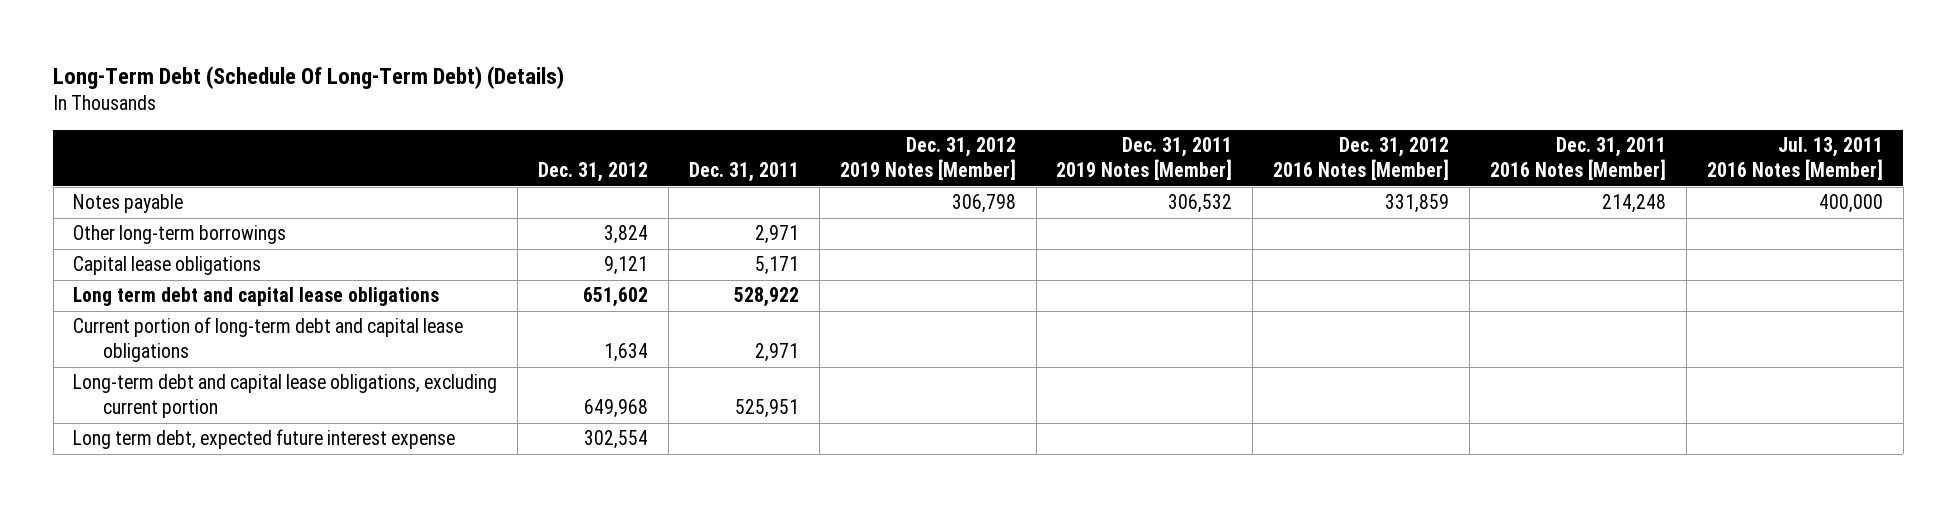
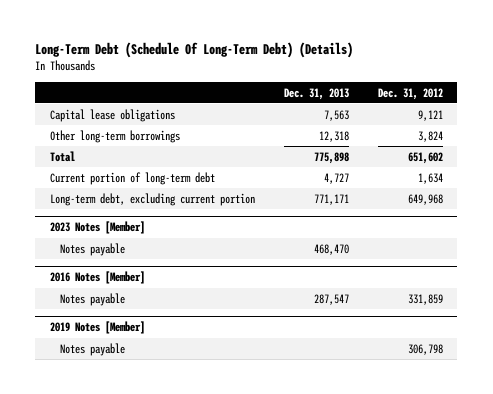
[688,162,799,183] Dec. 31, 2011 -> none
[839,137,1016,181] Dec. 31, 2012 2019 Notes [Member] -> none
[1056,137,1233,181] Dec. 31, 2011 2019 Notes [Member] -> none
[1273,137,1450,181] Dec. 31, 2012 2016 Notes [Member] -> none
[1490,137,1667,181] Dec. 31, 2011 2016 Notes [Member] -> none
[1706,137,1883,181] Jul. 13, 2011 2016 Notes [Member] -> none
none -> [283,87,349,100] Dec. 31, 2013
[73,194,184,214] Notes payable -> none
[73,429,456,450] Long term debt, expected future interest expense -> none
[73,225,287,245] Other long-term borrowings -> [49,129,180,143] Other long-term borrowings
[73,287,440,307] Long term debt and capital lease obligations -> [49,150,75,162] Total
[73,317,464,363] Current portion of long-term debt and capital lease obligations -> [49,171,215,185] Current portion of long-term debt
[73,374,498,419] Long-term debt and capital lease obligations, excluding current portion -> [49,192,255,206] Long-term debt, excluding current portion
none -> [49,221,145,235] 2023 Notes [Member]
none -> [59,242,125,256] Notes payable
none -> [49,271,145,285] 2016 Notes [Member]
none -> [59,292,125,306] Notes payable
none -> [49,321,145,335] 2019 Notes [Member]
none -> [59,342,125,356] Notes payable

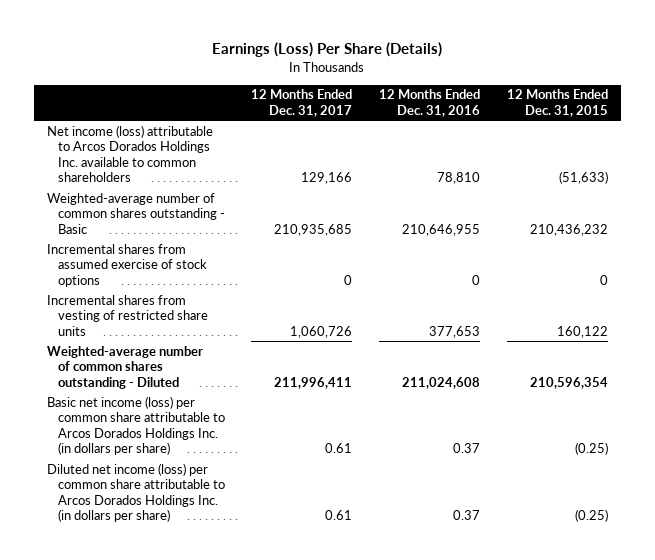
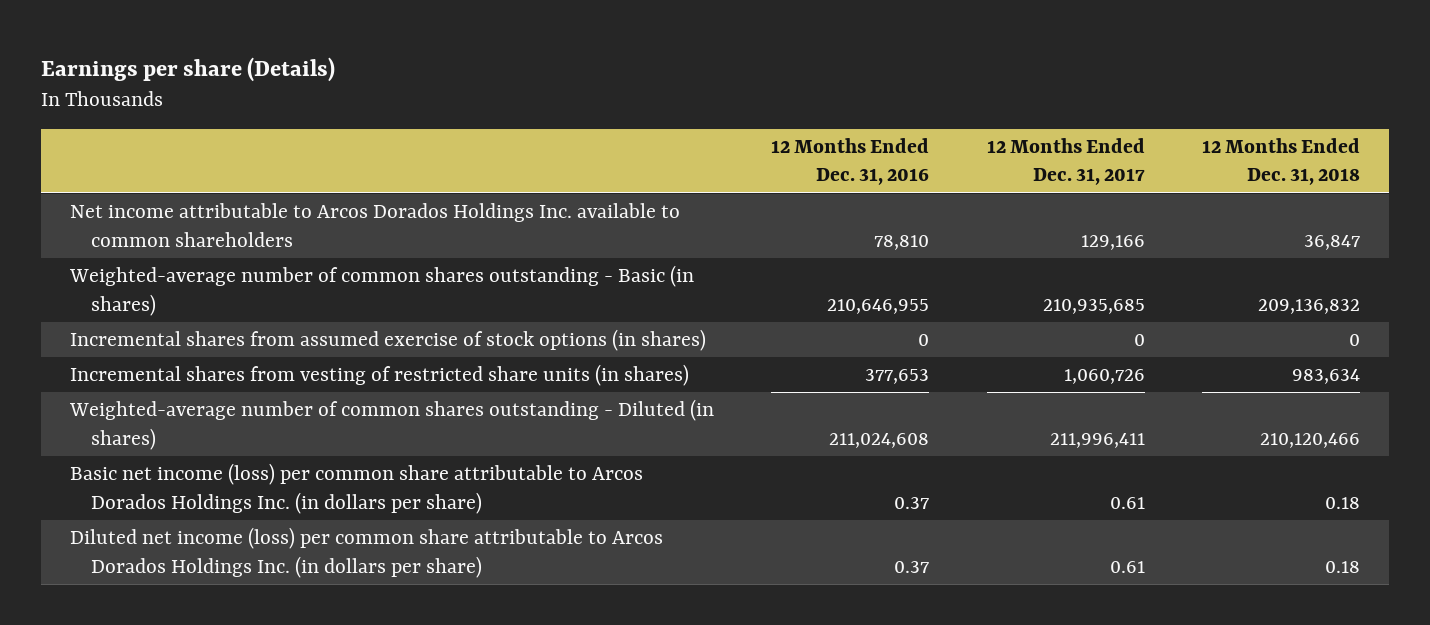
[212,41,443,57] Earnings (Loss) Per Share (Details) -> [40,56,335,82] Earnings per share (Details)
[506,89,608,117] 12 Months Ended Dec. 31, 2015 -> none
none -> [1202,137,1361,186] 12 Months Ended Dec. 31, 2018
[46,124,213,183] Net income (loss) attributable to Arcos Dorados Holdings Inc. available to common shareholders -> [69,202,680,247] Net income attributable to Arcos Dorados Holdings Inc. available to common shareholders
[46,192,225,234] Weighted-average number of common shares outstanding - Basic -> [68,264,694,316] Weighted-average number of common shares outstanding - Basic (in shares)
[46,243,207,287] Incremental shares from assumed exercise of stock options -> [69,328,706,351] Incremental shares from assumed exercise of stock options (in shares)
[46,294,208,336] Incremental shares from vesting of restricted share units -> [69,363,689,386] Incremental shares from vesting of restricted share units (in shares)
[46,345,203,389] Weighted-average number of common shares outstanding - Diluted -> [68,398,714,450] Weighted-average number of common shares outstanding - Diluted (in shares)

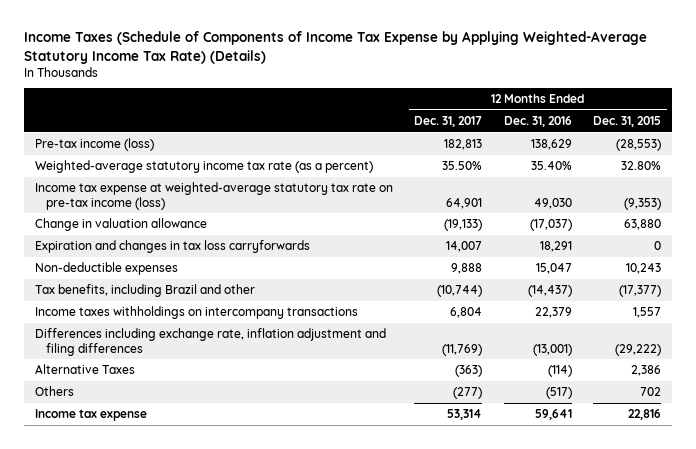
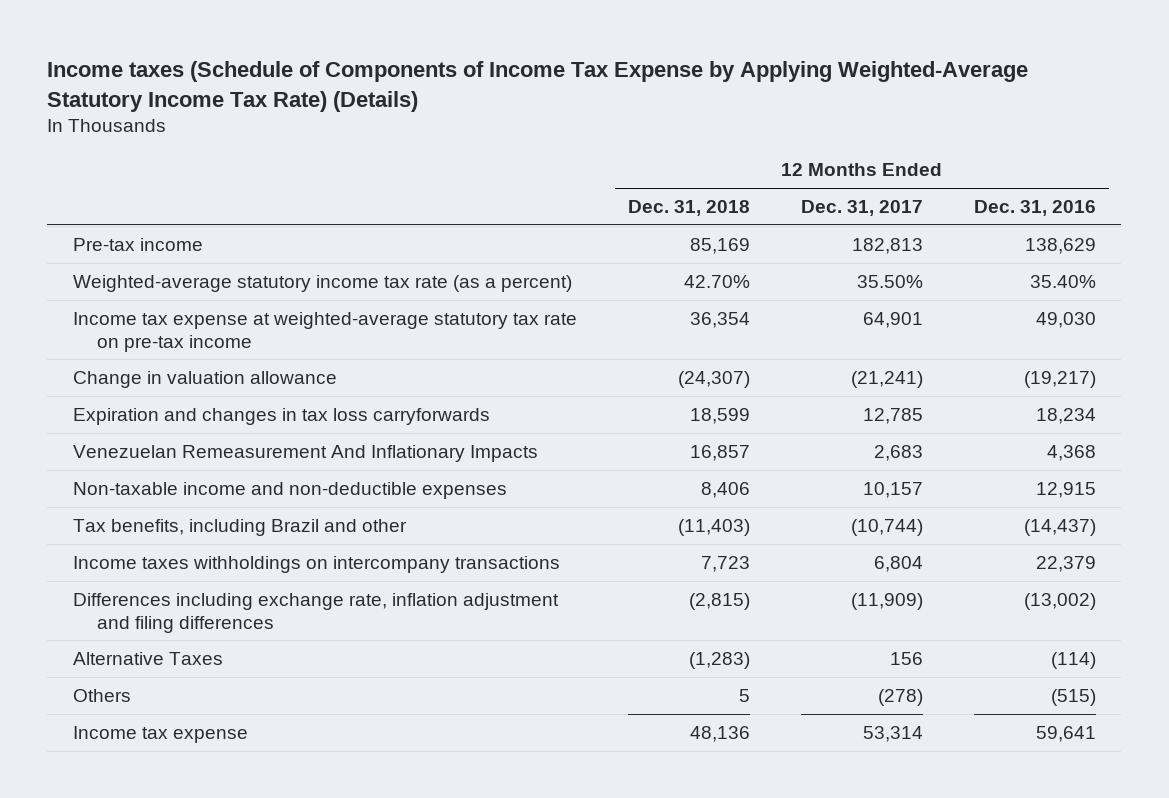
[23,31,647,64] Income Taxes (Schedule of Components of Income Tax Expense by Applying Weighted-Average Statutory Income Tax Rate) (Details) -> [47,60,1029,112] Income taxes (Schedule of Components of Income Tax Expense by Applying Weighted-Average Statutory Income Tax Rate) (Details)
[593,115,662,127] Dec. 31, 2015 -> none
none -> [627,200,750,217] Dec. 31, 2018
[34,137,154,151] Pre-tax income (loss) -> [72,237,203,251] Pre-tax income
[34,181,393,210] Income tax expense at weighted-average statutory tax rate on pre-tax income (loss) -> [72,311,577,352] Income tax expense at weighted-average statutory tax rate on pre-tax income
[444,218,483,231] (19,133) -> [850,370,923,388] (21,241)
[529,218,572,231] (17,037) -> [1023,370,1096,388] (19,217)
[446,240,483,252] 14,007 -> [862,407,923,424] 12,785
[539,240,572,252] 18,291 -> [1035,407,1096,424] 18,234
none -> [72,444,538,462] Venezuelan Remeasurement And Inflationary Impacts
[34,261,178,275] Non-deductible expenses -> [72,481,507,499] Non-taxable income and non-deductible expenses
[451,262,483,274] 9,888 -> [862,481,923,498] 10,157
[535,262,572,274] 15,047 -> [1035,481,1096,498] 12,915
[442,343,483,356] (11,769) -> [850,592,923,610] (11,909)
[532,343,572,356] (13,001) -> [1023,592,1096,610] (13,002)
[455,364,483,377] (363) -> [889,651,923,665] 156
[453,386,483,399] (277) -> [877,688,923,706] (278)
[545,386,572,399] (517) -> [1050,688,1096,706] (515)

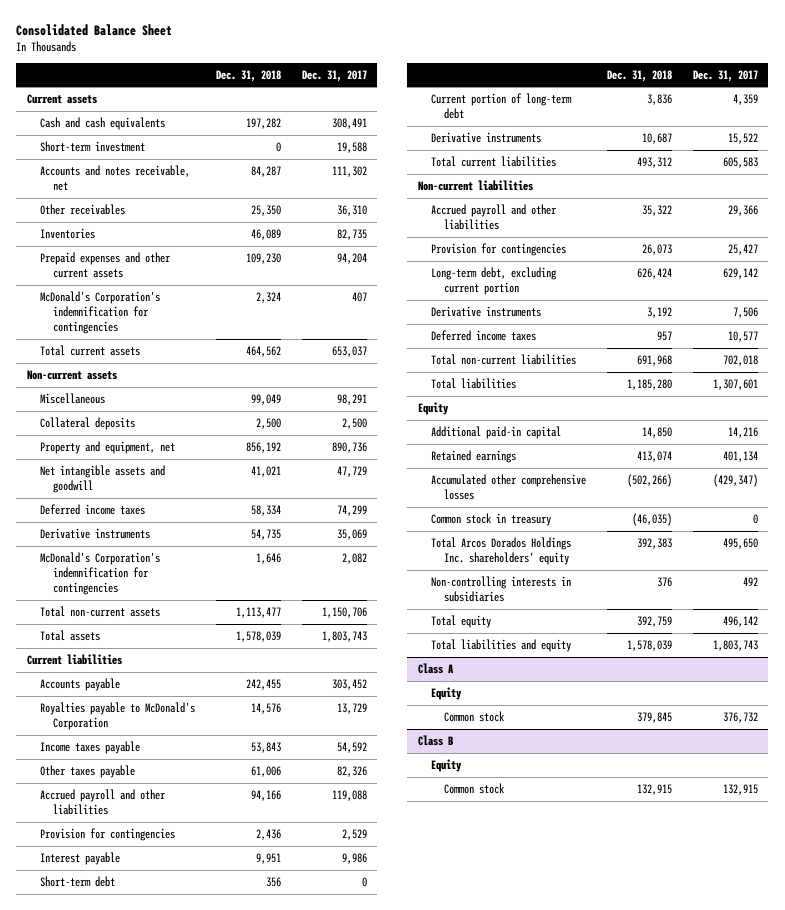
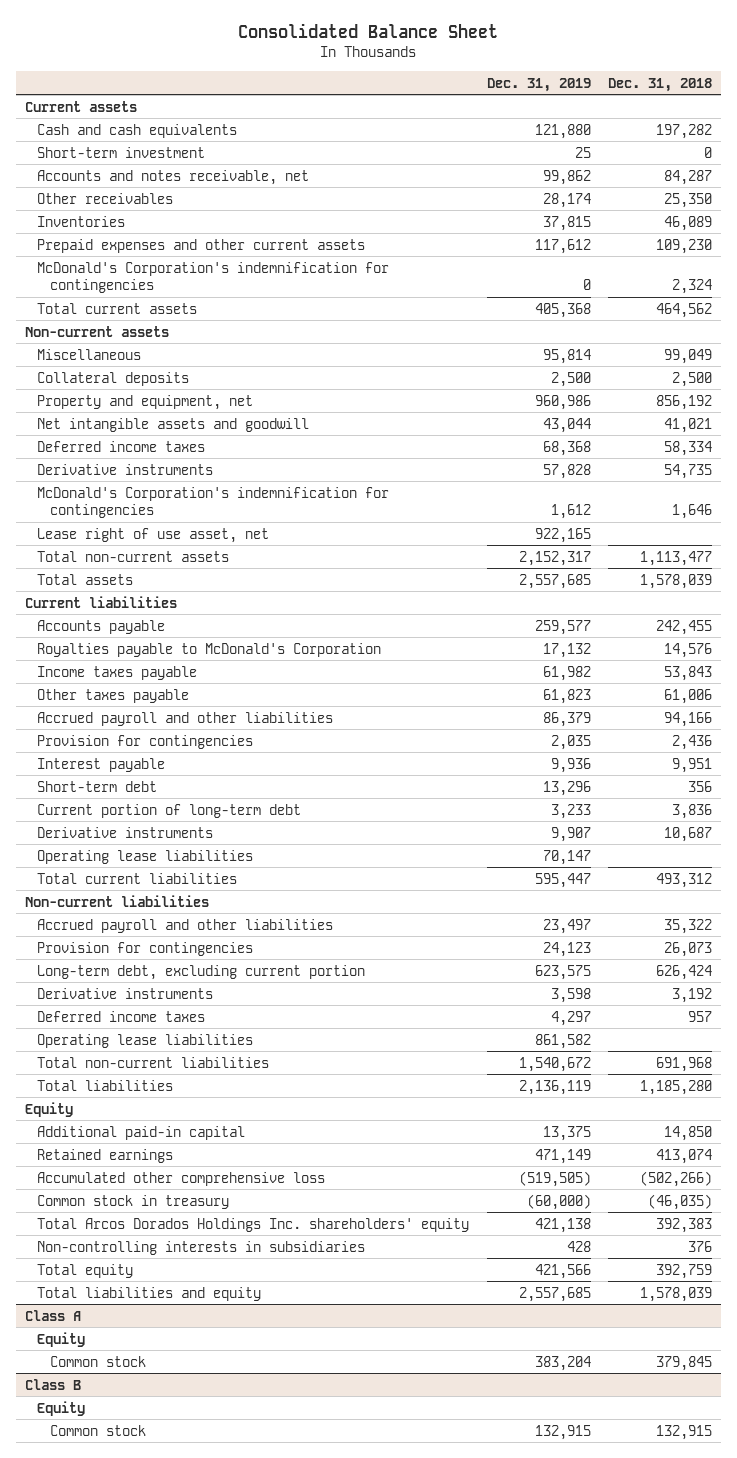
[301,69,367,82] Dec. 31, 2017 -> none
none -> [486,77,591,92] Dec. 31, 2019
none -> [37,527,270,543] Lease right of use asset, net
none -> [37,849,254,864] Operating lease liabilities
none -> [37,1033,254,1048] Operating lease liabilities
[430,474,586,501] Accumulated other comprehensive losses -> [37,1171,326,1186] Accumulated other comprehensive loss

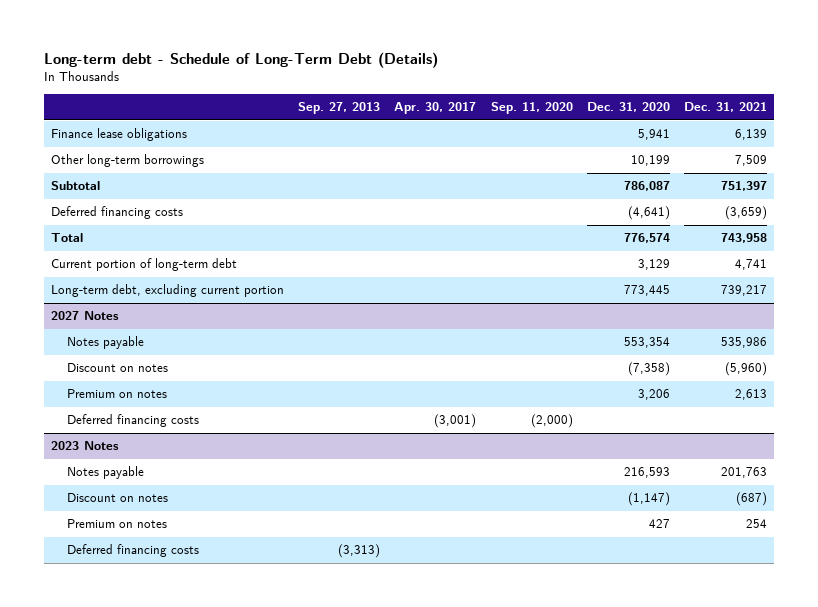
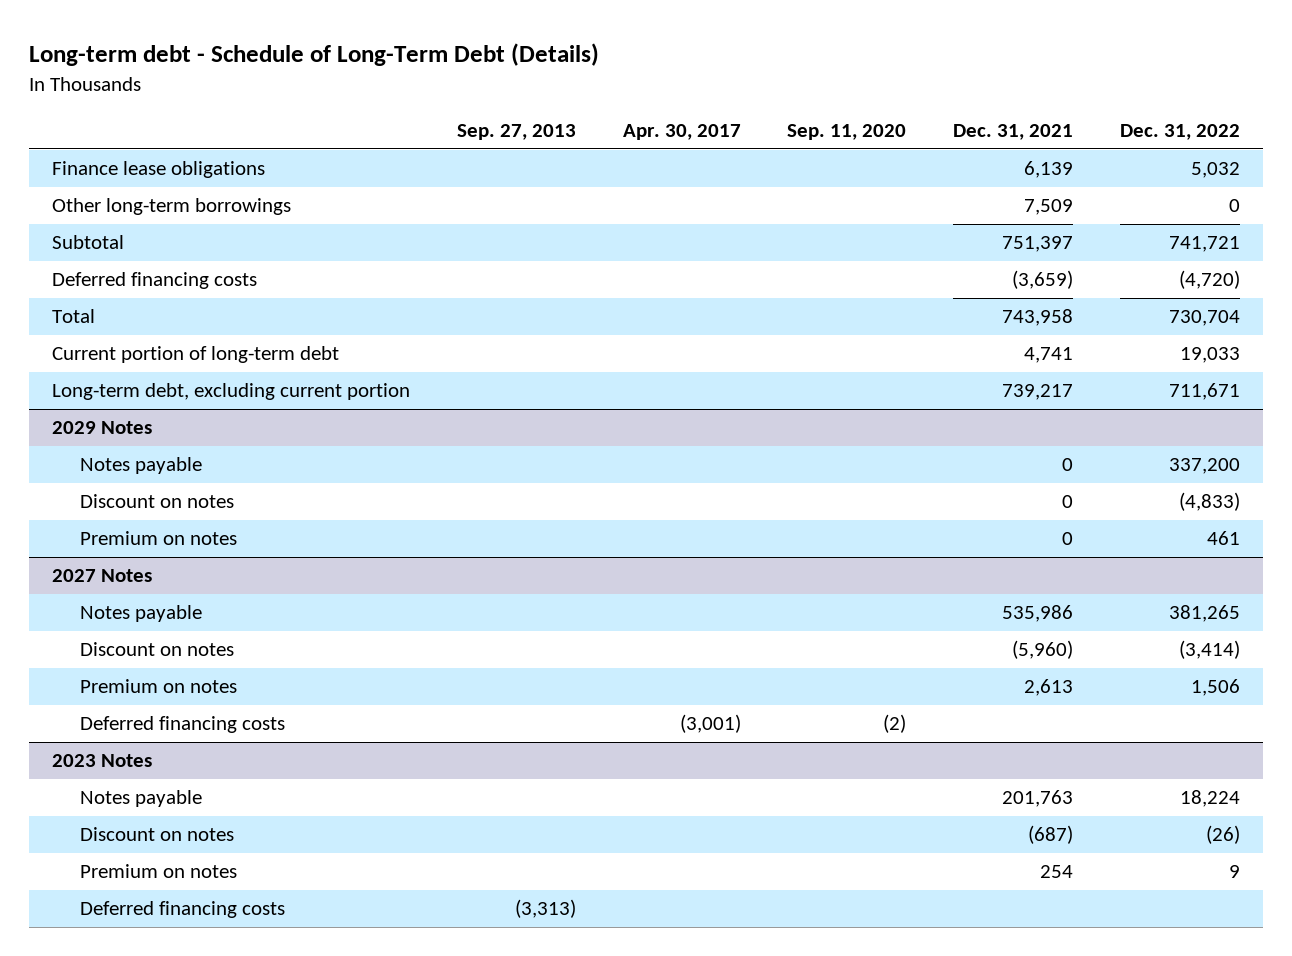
[587,102,671,113] Dec. 31, 2020 -> none
none -> [1119,124,1240,141] Dec. 31, 2022
none -> [52,421,153,435] 2029 Notes
none -> [80,457,203,475] Notes payable
none -> [80,494,235,509] Discount on notes
none -> [80,531,238,546] Premium on notes
[530,414,573,429] (2,000) -> [883,714,907,734] (2)

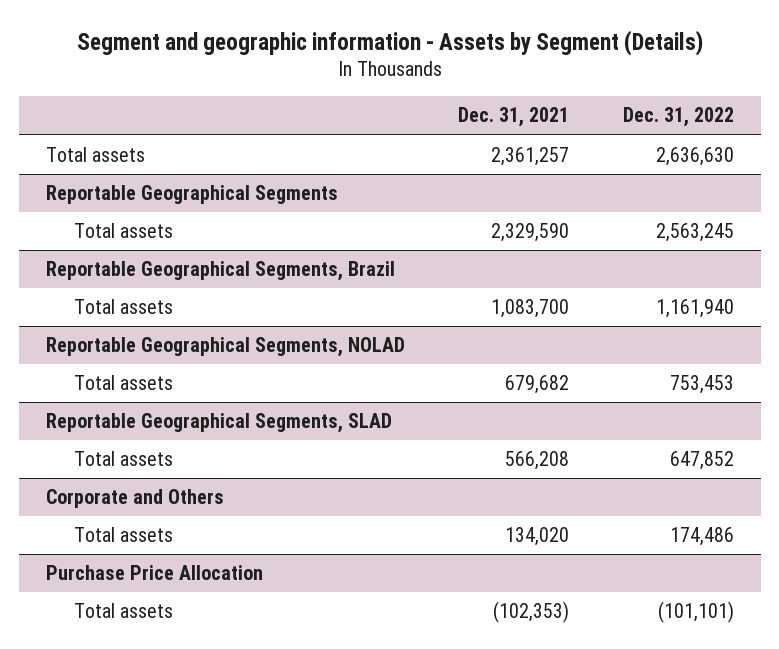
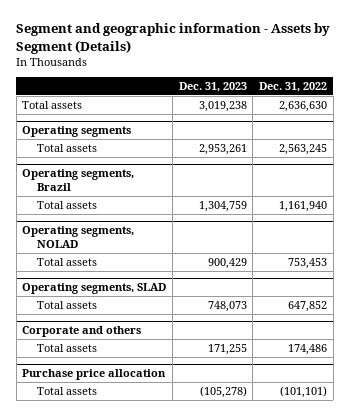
[458,107,570,128] Dec. 31, 2021 -> none
none -> [178,81,247,92] Dec. 31, 2023
[45,185,338,205] Reportable Geographical Segments -> none
none -> [22,126,132,138] Operating segments
[45,261,395,282] Reportable Geographical Segments, Brazil -> none
none -> [22,169,135,192] Operating segments, Brazil
[45,337,405,358] Reportable Geographical Segments, NOLAD -> none
none -> [22,226,135,249] Operating segments, NOLAD
[45,413,392,434] Reportable Geographical Segments, SLAD -> none
none -> [22,283,167,295] Operating segments, SLAD
[45,489,224,509] Corporate and Others -> [22,326,142,338] Corporate and others
[45,565,263,581] Purchase Price Allocation -> [22,369,167,381] Purchase price allocation

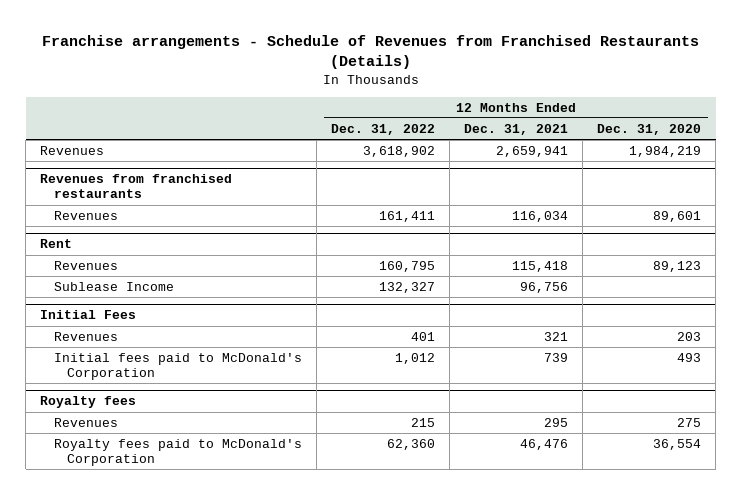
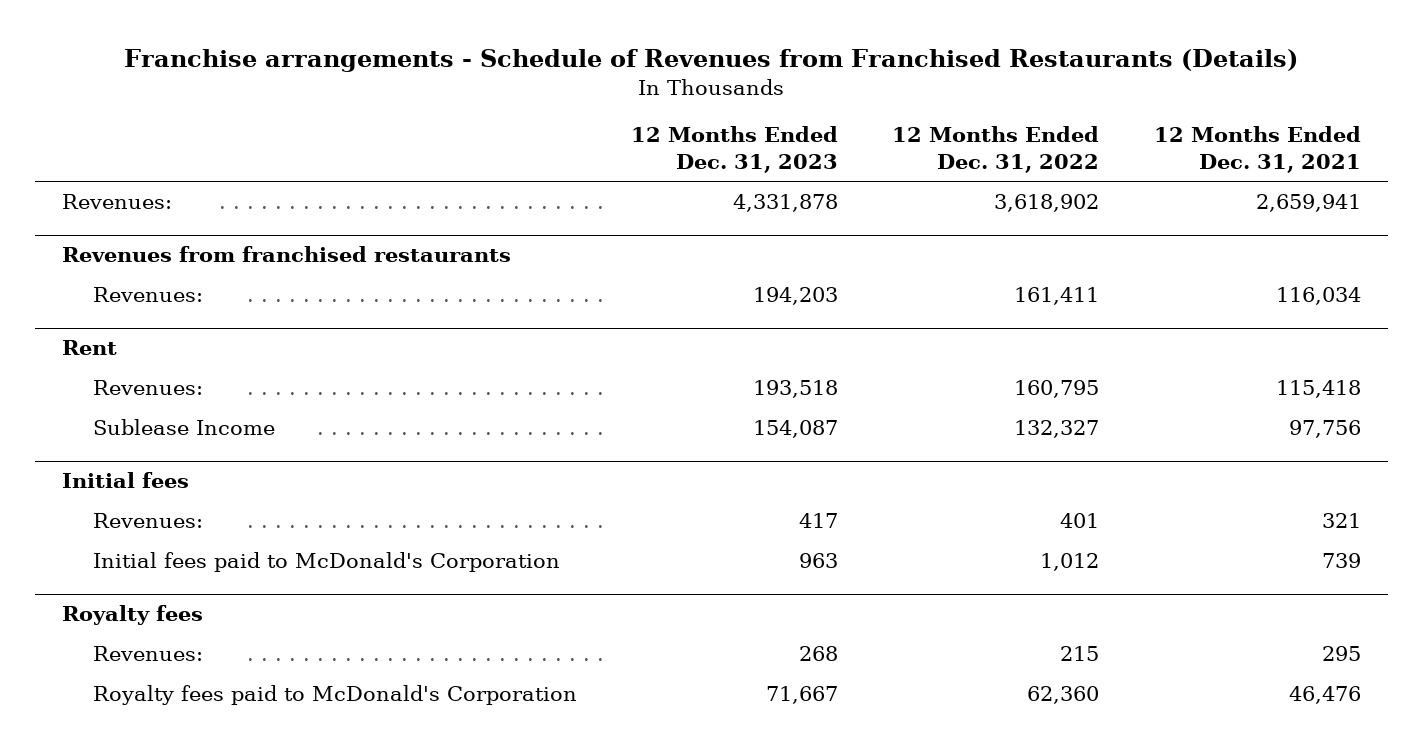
[597,123,702,135] Dec. 31, 2020 -> none
none -> [630,126,838,173] 12 Months Ended Dec. 31, 2023
[40,145,105,155] Revenues -> [62,194,173,210] Revenues:
[53,210,118,220] Revenues -> [92,287,203,303] Revenues:
[53,260,118,270] Revenues -> [92,380,203,396] Revenues:
[519,281,568,293] 96,756 -> [1288,420,1361,439] 97,756
[40,310,137,320] Initial Fees -> [62,472,190,489] Initial fees
[53,331,118,341] Revenues -> [92,513,203,529] Revenues:
[53,417,118,427] Revenues -> [92,646,203,662] Revenues:

